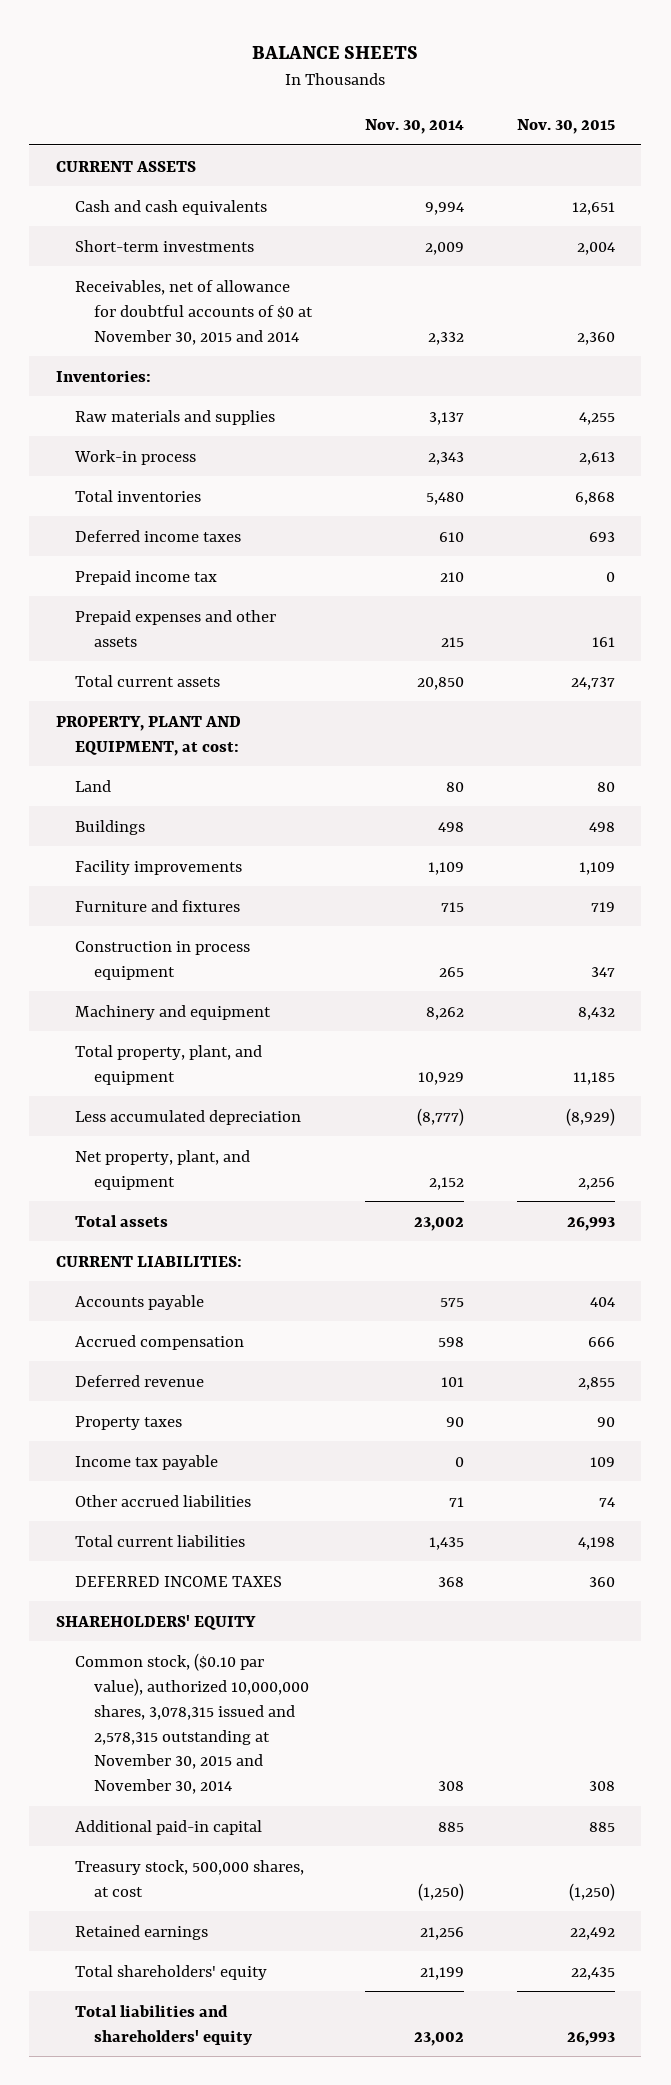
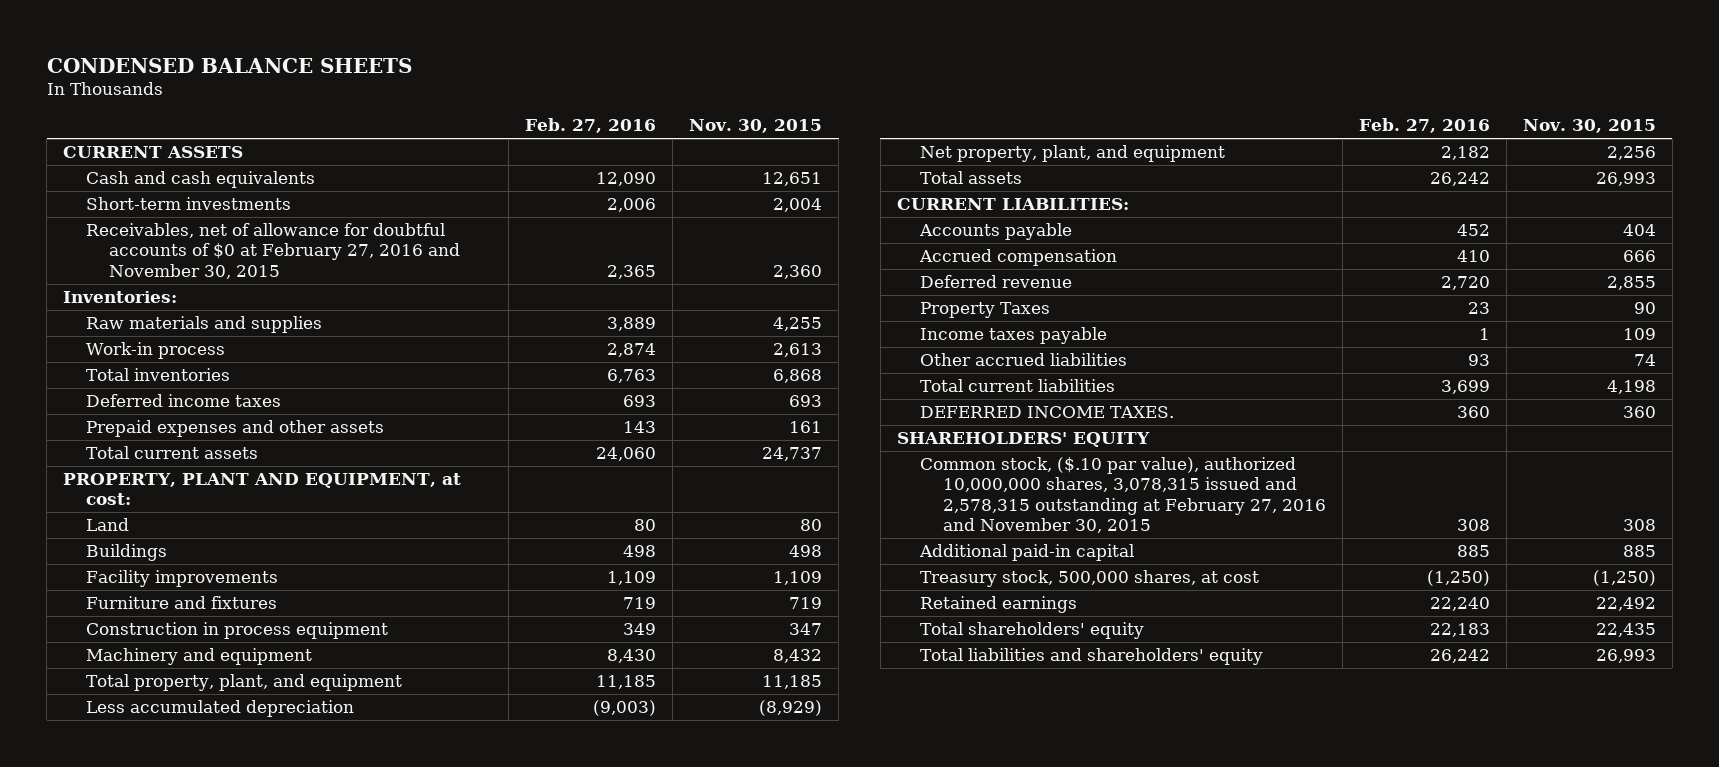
[252,46,419,60] BALANCE SHEETS -> [46,57,412,73] CONDENSED BALANCE SHEETS
[365,119,465,135] Nov. 30, 2014 -> none
none -> [525,118,657,134] Feb. 27, 2016
[75,279,314,345] Receivables, net of allowance for doubtful accounts of $0 at November 30, 2015 and 2014 -> [86,223,461,279] Receivables, net of allowance for doubtful accounts of $0 at February 27, 2016 and November 30, 2015
[75,569,218,585] Prepaid income tax -> none
[75,1415,183,1430] Property taxes -> [919,302,1050,319] Property Taxes
[75,1454,219,1470] Income tax payable -> [919,327,1107,345] Income taxes payable
[75,1575,283,1587] DEFERRED INCOME TAXES -> [919,406,1174,419] DEFERRED INCOME TAXES.
[75,1652,310,1795] Common stock, ($0.10 par value), authorized 10,000,000 shares, 3,078,315 issued and 2,578,315 outstanding at November 30, 2015 and November 30, 2014 -> [919,457,1326,534] Common stock, ($.10 par value), authorized 10,000,000 shares, 3,078,315 issued and 2,578,315 outstanding at February 27, 2016 and November 30, 2015

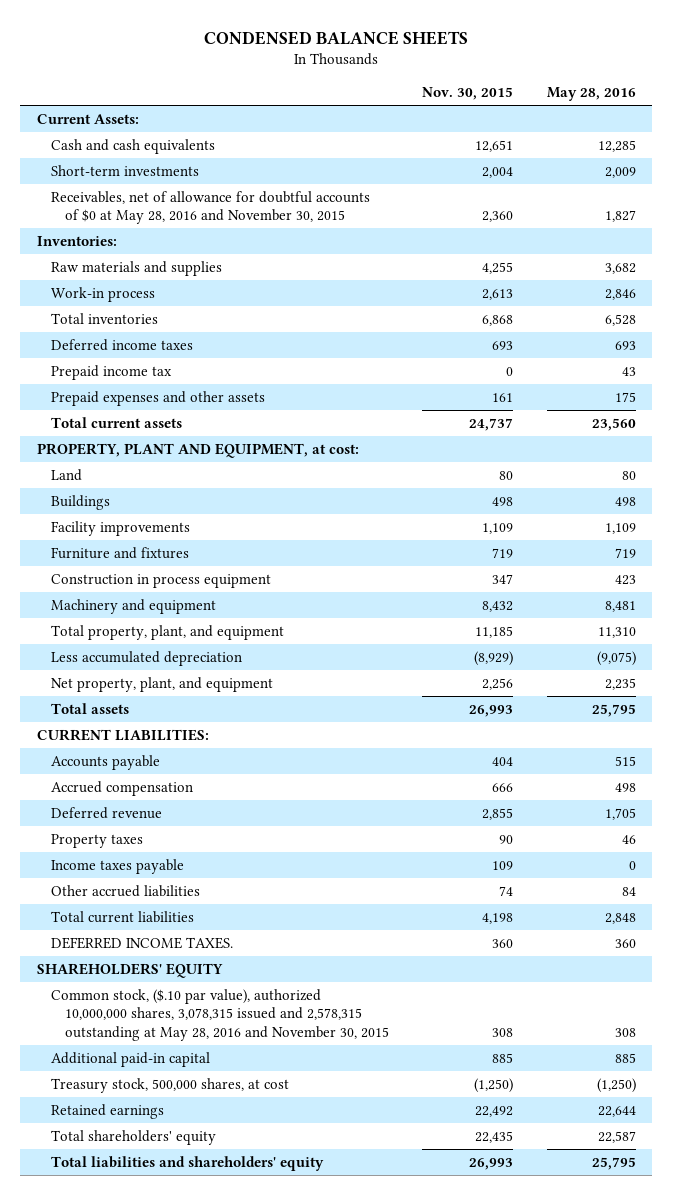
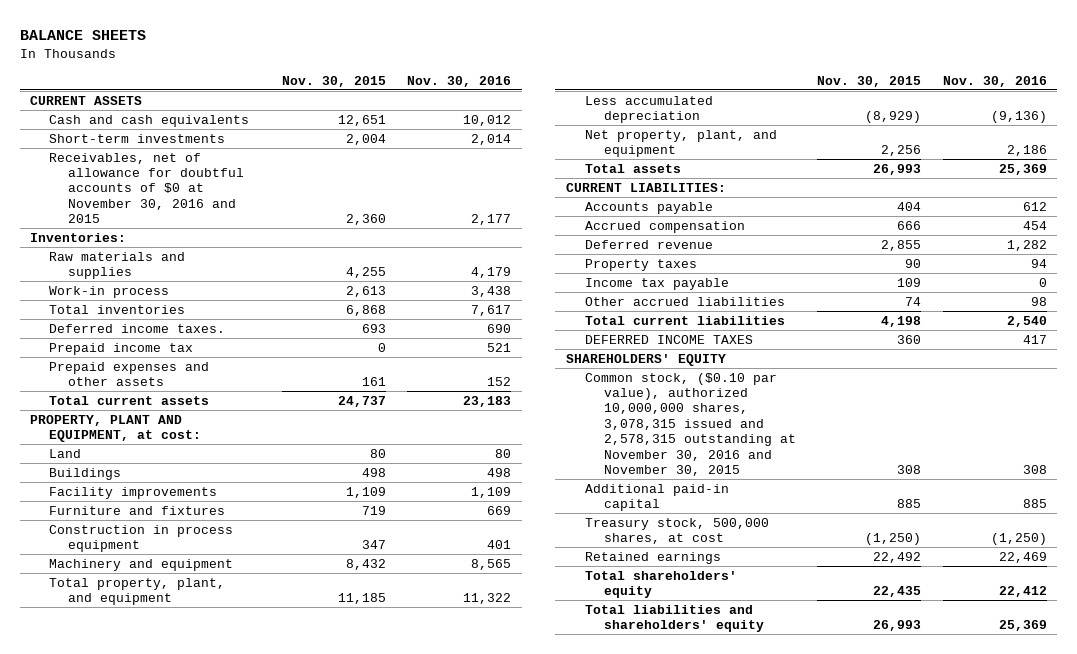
[204,30,469,45] CONDENSED BALANCE SHEETS -> [19,30,146,41] BALANCE SHEETS
[546,87,636,102] May 28, 2016 -> none
none -> [407,75,512,87] Nov. 30, 2016
[37,113,140,124] Current Assets: -> [30,95,143,105] CURRENT ASSETS
[50,190,370,225] Receivables, net of allowance for doubtful accounts of $0 at May 28, 2016 and November 30, 2015 -> [49,152,245,224] Receivables, net of allowance for doubtful accounts of $0 at November 30, 2016 and 2015
[50,338,193,351] Deferred income taxes -> [49,323,226,333] Deferred income taxes.
[50,858,184,874] Income taxes payable -> [584,277,729,290] Income tax payable
[50,936,233,949] DEFERRED INCOME TAXES. -> [584,334,753,344] DEFERRED INCOME TAXES
[50,988,389,1041] Common stock, ($.10 par value), authorized 10,000,000 shares, 3,078,315 issued and 2,578,315 outstanding at May 28, 2016 and November 30, 2015 -> [584,372,796,477] Common stock, ($0.10 par value), authorized 10,000,000 shares, 3,078,315 issued and 2,578,315 outstanding at November 30, 2016 and November 30, 2015

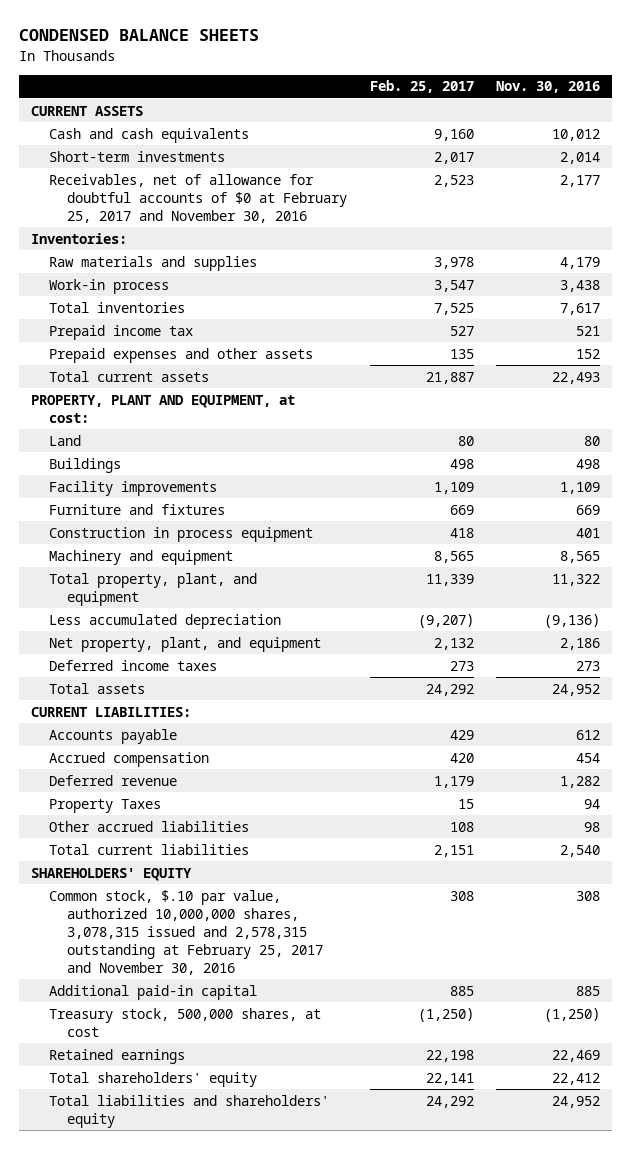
[19,30,146,41] BALANCE SHEETS -> [19,29,260,42] CONDENSED BALANCE SHEETS
[281,75,386,87] Nov. 30, 2015 -> none
none -> [369,80,474,94] Feb. 25, 2017
[49,152,245,224] Receivables, net of allowance for doubtful accounts of $0 at November 30, 2016 and 2015 -> [49,173,348,223] Receivables, net of allowance for doubtful accounts of $0 at February 25, 2017 and November 30, 2016
[49,323,226,333] Deferred income taxes. -> none
[463,395,512,407] 23,183 -> [552,371,601,384] 22,493
none -> [49,659,218,671] Deferred income taxes
[998,163,1047,175] 25,369 -> [552,683,601,696] 24,952
[584,277,729,290] Income tax payable -> none
[584,258,697,271] Property taxes -> [49,798,162,813] Property Taxes
[584,334,753,344] DEFERRED INCOME TAXES -> none
[584,372,796,477] Common stock, ($0.10 par value), authorized 10,000,000 shares, 3,078,315 issued and 2,578,315 outstanding at November 30, 2016 and November 30, 2015 -> [49,889,324,975] Common stock, $.10 par value, authorized 10,000,000 shares, 3,078,315 issued and 2,578,315 outstanding at February 25, 2017 and November 30, 2016
[998,620,1047,632] 25,369 -> [552,1095,601,1108] 24,952

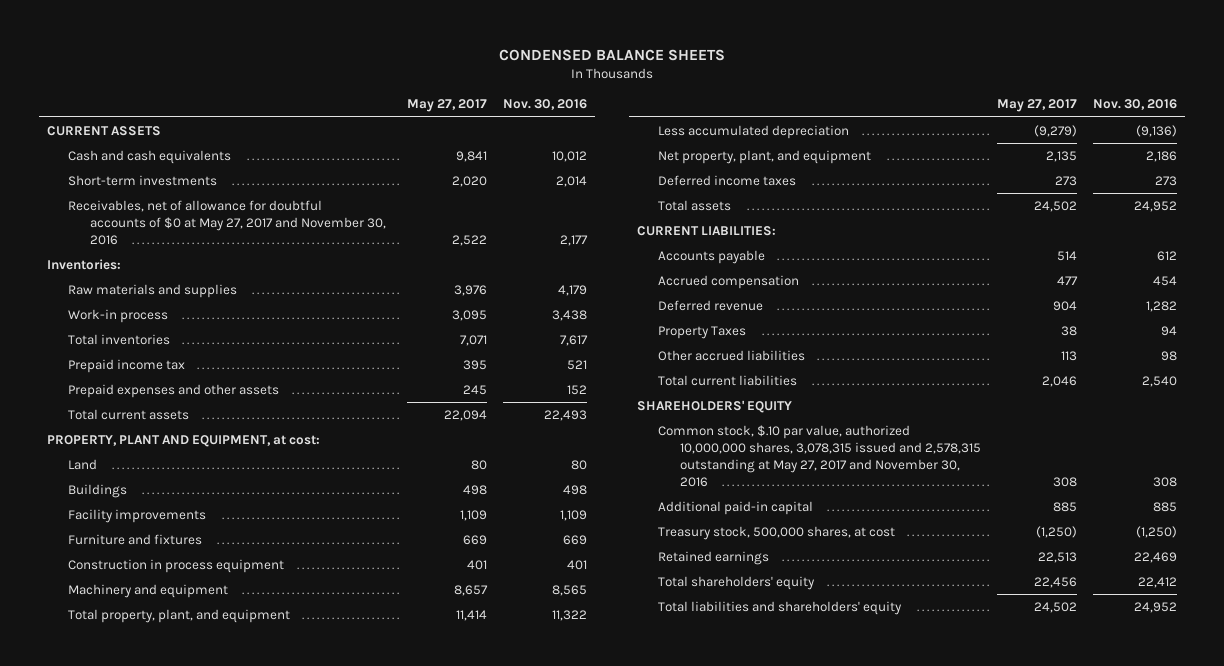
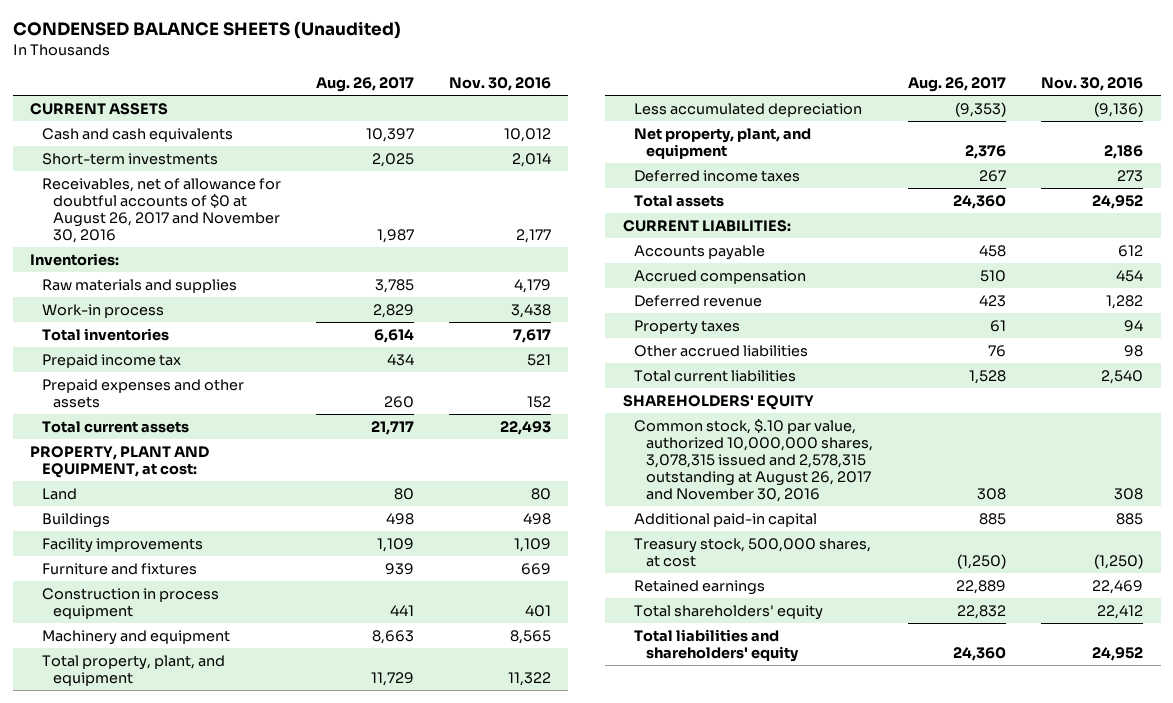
[498,48,725,61] CONDENSED BALANCE SHEETS -> [12,21,401,40] CONDENSED BALANCE SHEETS (Unaudited)
[406,99,487,113] May 27, 2017 -> none
none -> [315,76,414,92] Aug. 26, 2017
[68,199,386,245] Receivables, net of allowance for doubtful accounts of $0 at May 27, 2017 and November 30, 2016 -> [41,177,281,243] Receivables, net of allowance for doubtful accounts of $0 at August 26, 2017 and November 30, 2016
[658,325,747,339] Property Taxes -> [634,319,741,335] Property taxes
[658,424,981,487] Common stock, $.10 par value, authorized 10,000,000 shares, 3,078,315 issued and 2,578,315 outstanding at May 27, 2017 and November 30, 2016 -> [634,418,873,502] Common stock, $.10 par value, authorized 10,000,000 shares, 3,078,315 issued and 2,578,315 outstanding at August 26, 2017 and November 30, 2016

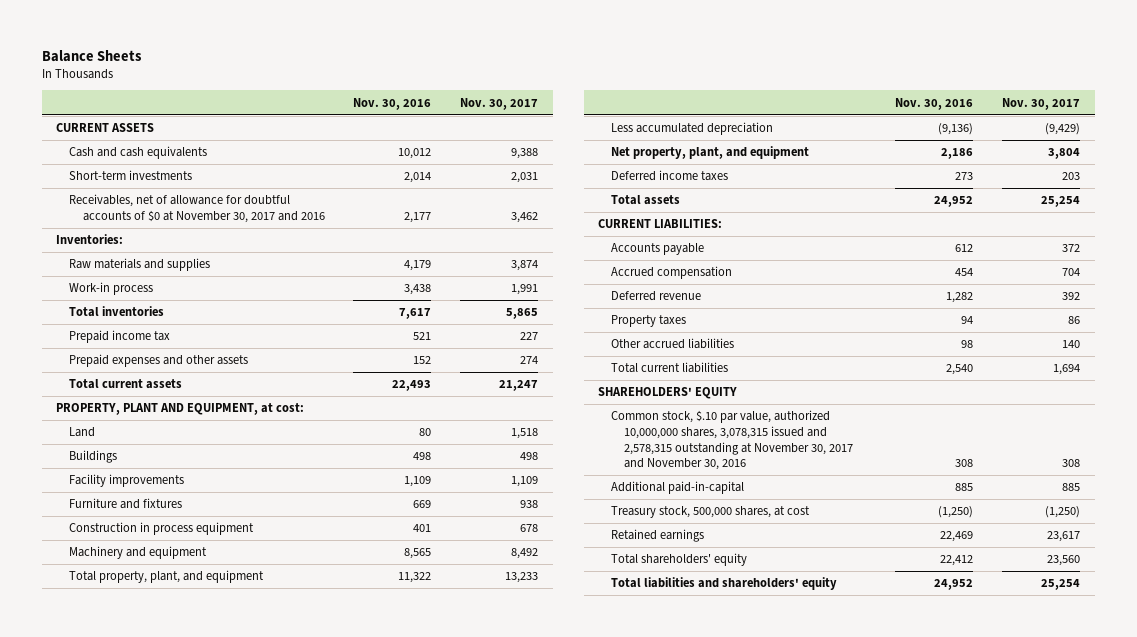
[12,21,401,40] CONDENSED BALANCE SHEETS (Unaudited) -> [42,50,143,63] Balance Sheets
[315,76,414,92] Aug. 26, 2017 -> none
none -> [460,97,539,110] Nov. 30, 2017
[41,177,281,243] Receivables, net of allowance for doubtful accounts of $0 at August 26, 2017 and November 30, 2016 -> [69,194,325,223] Receivables, net of allowance for doubtful accounts of $0 at November 30, 2017 and 2016
[634,418,873,502] Common stock, $.10 par value, authorized 10,000,000 shares, 3,078,315 issued and 2,578,315 outstanding at August 26, 2017 and November 30, 2016 -> [611,410,854,471] Common stock, $.10 par value, authorized 10,000,000 shares, 3,078,315 issued and 2,578,315 outstanding at November 30, 2017 and November 30, 2016
[634,512,818,527] Additional paid-in capital -> [611,481,745,495] Additional paid-in-capital

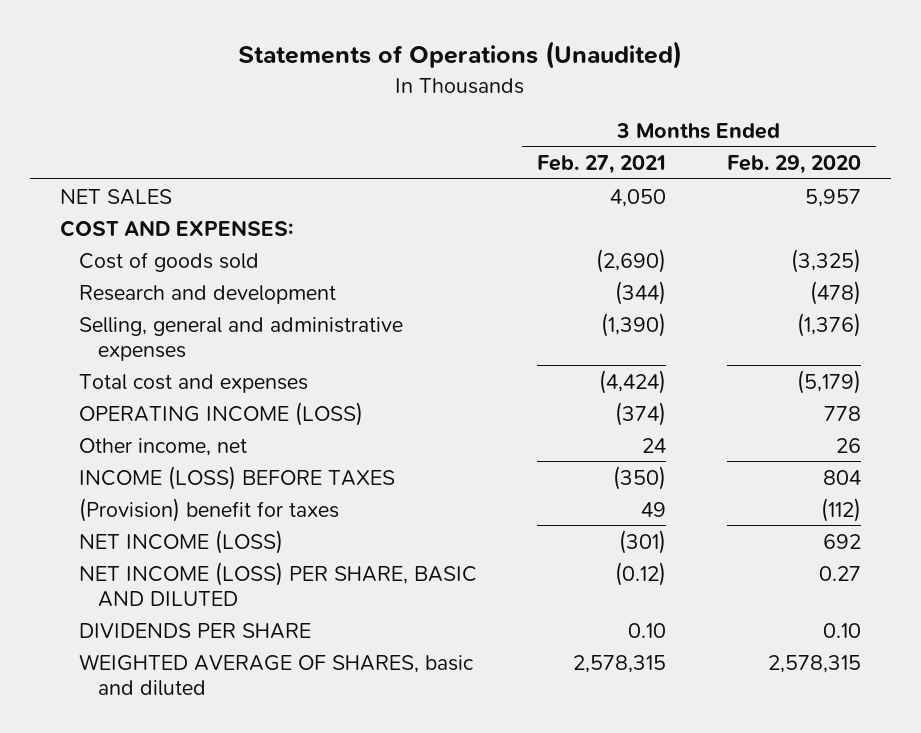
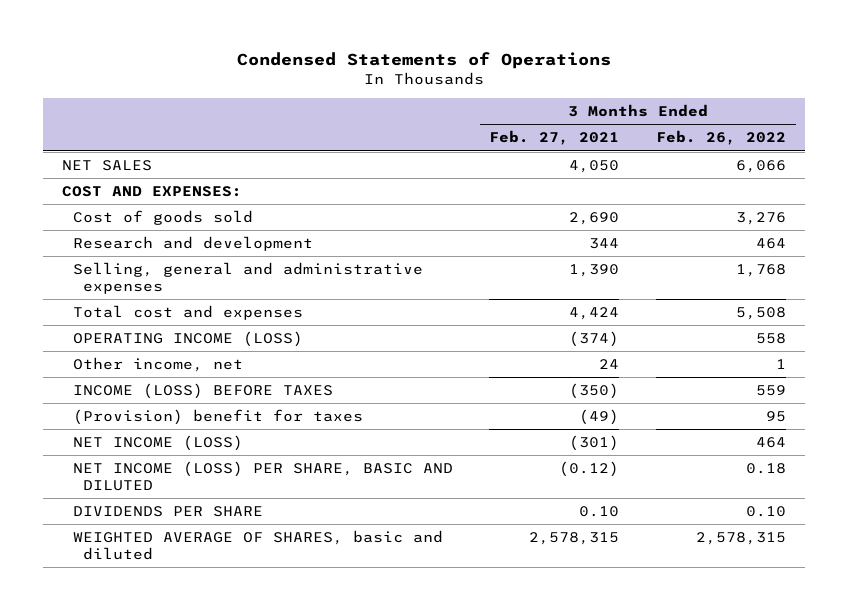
[238,41,683,70] Statements of Operations (Unaudited) -> [237,51,612,69] Condensed Statements of Operations
[726,155,861,175] Feb. 29, 2020 -> none
none -> [656,130,787,146] Feb. 26, 2022
[596,248,667,273] (2,690) -> [569,212,620,226] 2,690
[615,280,667,305] (344) -> [589,238,620,250] 344
[601,312,667,337] (1,390) -> [569,264,620,278] 1,390
[599,369,667,394] (4,424) -> [569,307,620,321] 4,424
[641,501,667,517] 49 -> [579,409,620,426] (49)

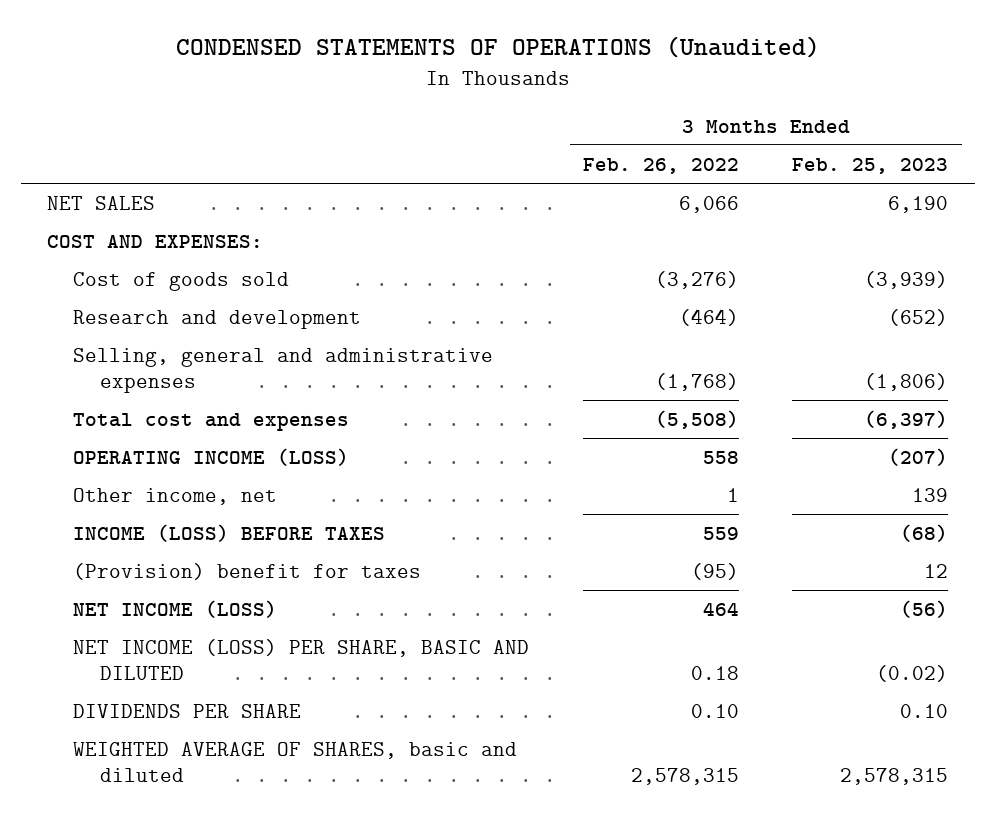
[237,51,612,69] Condensed Statements of Operations -> [175,35,820,58] CONDENSED STATEMENTS OF OPERATIONS (Unaudited)
[489,130,620,146] Feb. 27, 2021 -> none
none -> [792,157,949,174] Feb. 25, 2023
[736,212,787,226] 3,276 -> [654,270,739,289] (3,276)
[756,238,787,250] 464 -> [678,308,739,326] (464)
[736,264,787,278] 1,768 -> [654,373,739,392] (1,768)
[736,307,787,321] 5,508 -> [654,409,739,429] (5,508)
[766,411,787,423] 95 -> [690,562,739,580] (95)

